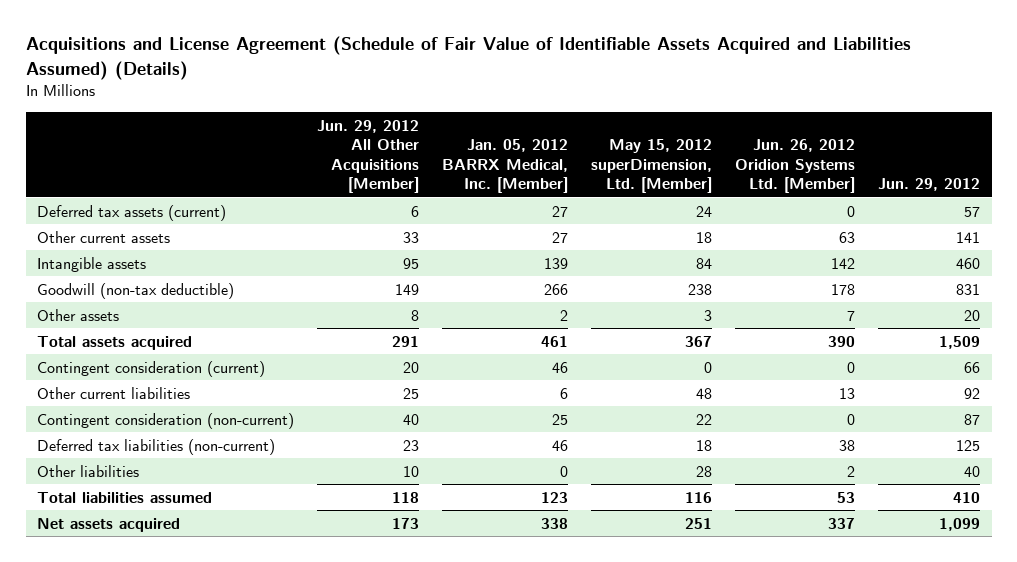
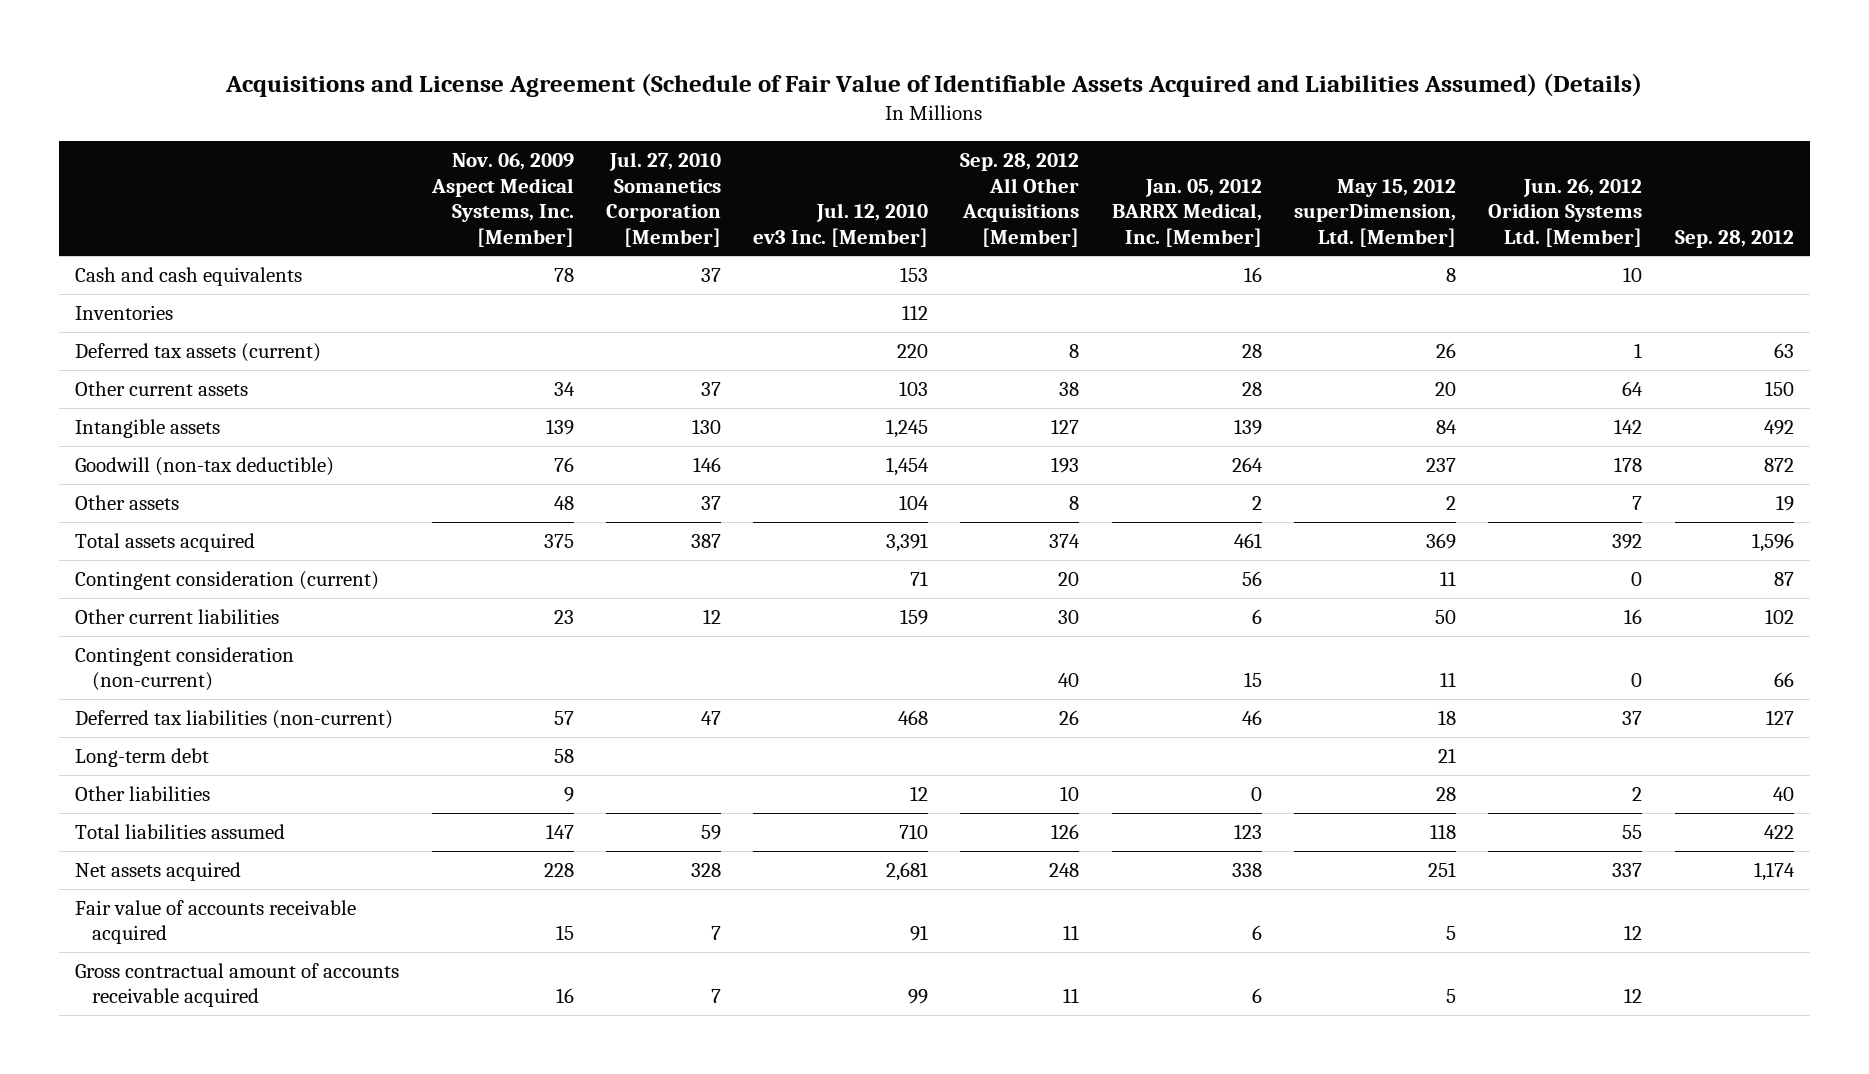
[317,119,420,194] Jun. 29, 2012 All Other Acquisitions [Member] -> none
[878,178,981,192] Jun. 29, 2012 -> none
none -> [430,153,574,247] Nov. 06, 2009 Aspect Medical Systems, Inc. [Member]
none -> [605,152,721,247] Jul. 27, 2010 Somanetics Corporation [Member]
none -> [753,203,929,247] Jul. 12, 2010 ev3 Inc. [Member]
none -> [960,153,1080,247] Sep. 28, 2012 All Other Acquisitions [Member]
none -> [1674,229,1794,248] Sep. 28, 2012
none -> [75,266,303,286] Cash and cash equivalents
none -> [75,304,174,320] Inventories
[552,205,569,217] 27 -> [1241,343,1262,358] 28
[696,205,713,217] 24 -> [1436,342,1457,358] 26
[847,205,856,217] 0 -> [1634,342,1643,358] 1
[552,231,569,243] 27 -> [1241,381,1262,396] 28
[696,231,713,243] 18 -> [1435,381,1457,396] 20
[839,231,856,243] 63 -> [1622,380,1644,396] 64
[544,283,569,295] 266 -> [1231,456,1263,472] 264
[688,283,713,295] 238 -> [1426,457,1457,472] 237
[704,309,713,321] 3 -> [1446,495,1457,510] 2
[685,335,713,347] 367 -> [1426,532,1457,549] 369
[828,335,856,347] 390 -> [1612,533,1643,549] 392
[552,361,569,373] 46 -> [1241,570,1262,586] 56
[704,361,713,373] 0 -> [1440,570,1457,586] 11
[696,387,713,399] 48 -> [1435,609,1457,624] 50
[839,387,856,399] 13 -> [1624,608,1643,624] 16
[552,413,569,425] 25 -> [1243,672,1262,688] 15
[696,413,713,425] 22 -> [1440,672,1457,688] 11
[839,439,856,451] 38 -> [1622,710,1643,725] 37
none -> [75,747,210,767] Long-term debt
[685,491,713,503] 116 -> [1430,823,1457,839] 118
[837,491,856,503] 53 -> [1622,824,1643,839] 55
none -> [75,899,357,945] Fair value of accounts receivable acquired
none -> [75,962,400,1008] Gross contractual amount of accounts receivable acquired

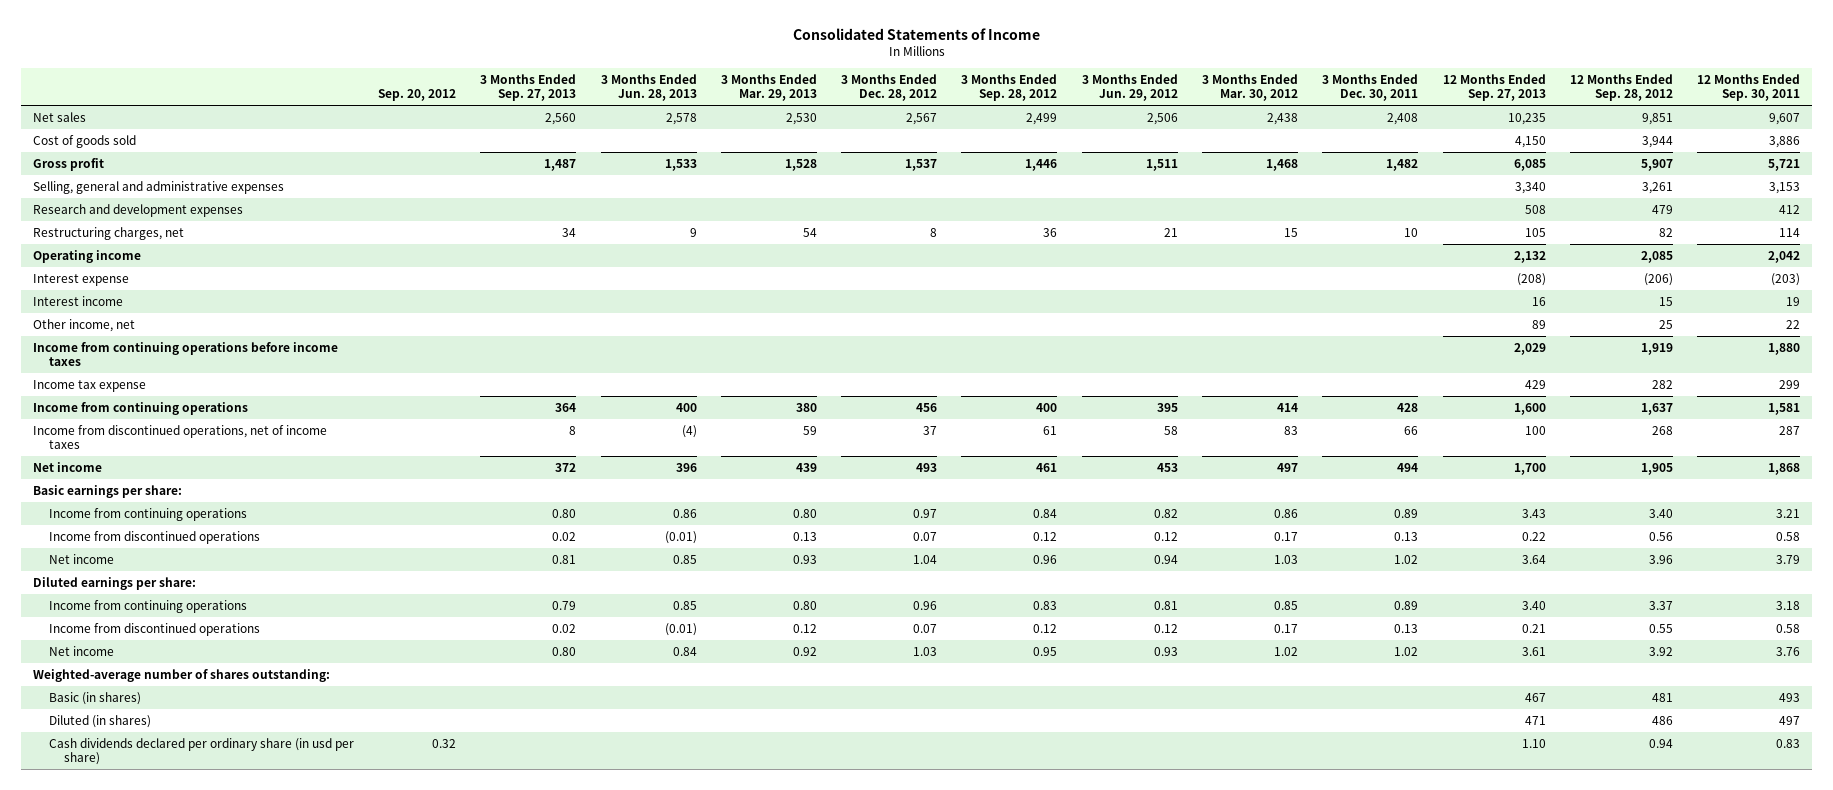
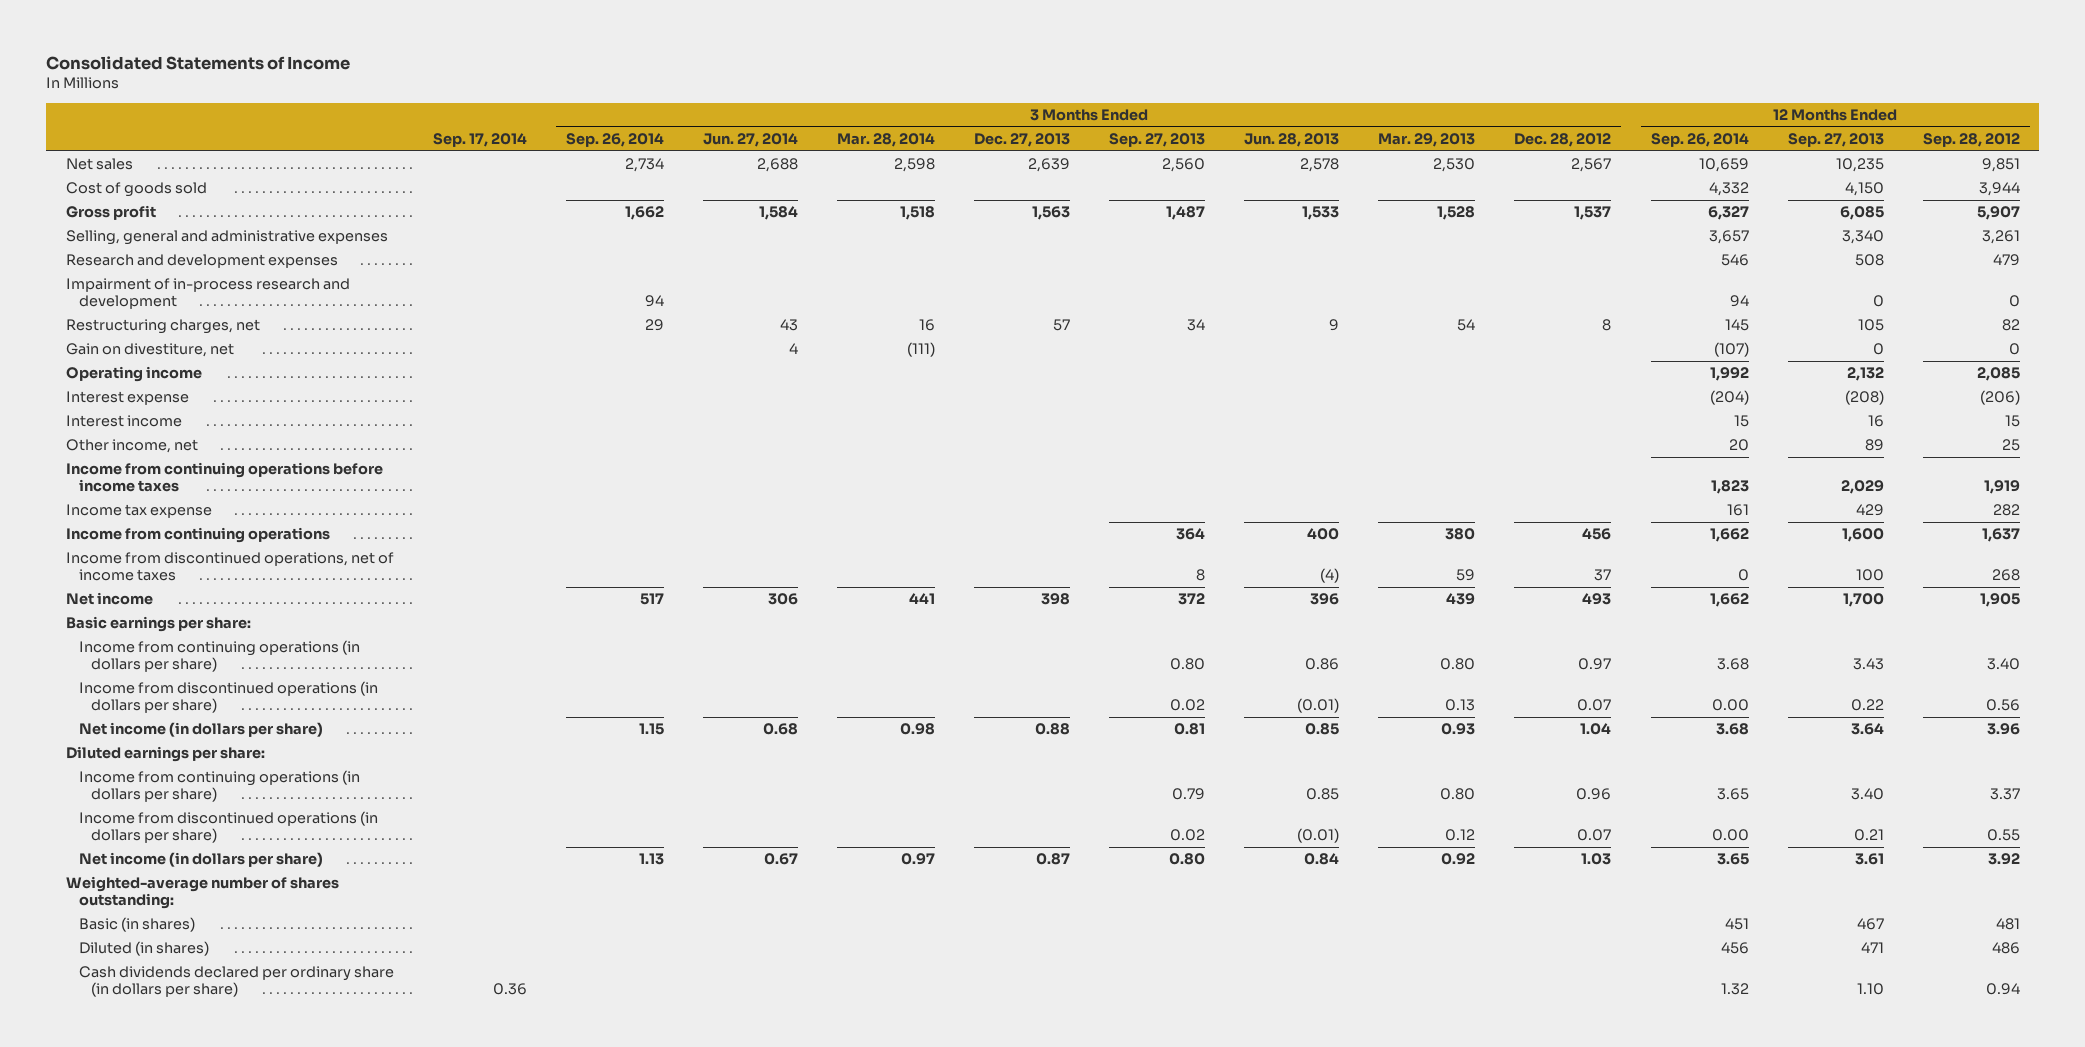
[378,89,457,102] Sep. 20, 2012 -> none
[961,74,1058,102] 3 Months Ended Sep. 28, 2012 -> none
[1081,74,1178,102] 3 Months Ended Jun. 29, 2012 -> none
[1202,74,1299,102] 3 Months Ended Mar. 30, 2012 -> none
[1322,74,1419,102] 3 Months Ended Dec. 30, 2011 -> none
[1697,74,1801,102] 12 Months Ended Sep. 30, 2011 -> none
none -> [432,133,527,148] Sep. 17, 2014
none -> [565,133,664,148] Sep. 26, 2014
none -> [702,133,798,148] Jun. 27, 2014
none -> [836,133,935,148] Mar. 28, 2014
none -> [974,133,1071,148] Dec. 27, 2013
none -> [1650,133,1749,148] Sep. 26, 2014
none -> [65,278,350,310] Impairment of in-process research and development
none -> [65,343,234,358] Gain on divestiture, net
[48,507,247,521] Income from continuing operations -> [78,640,360,673] Income from continuing operations (in dollars per share)
[48,530,260,544] Income from discontinued operations -> [78,681,378,714] Income from discontinued operations (in dollars per share)
[48,553,114,564] Net income -> [78,722,323,738] Net income (in dollars per share)
[48,599,247,613] Income from continuing operations -> [78,770,360,803] Income from continuing operations (in dollars per share)
[48,622,260,636] Income from discontinued operations -> [78,811,378,844] Income from discontinued operations (in dollars per share)
[48,645,114,656] Net income -> [78,852,323,868] Net income (in dollars per share)
[48,737,354,765] Cash dividends declared per ordinary share (in usd per share) -> [78,966,394,998] Cash dividends declared per ordinary share (in dollars per share)

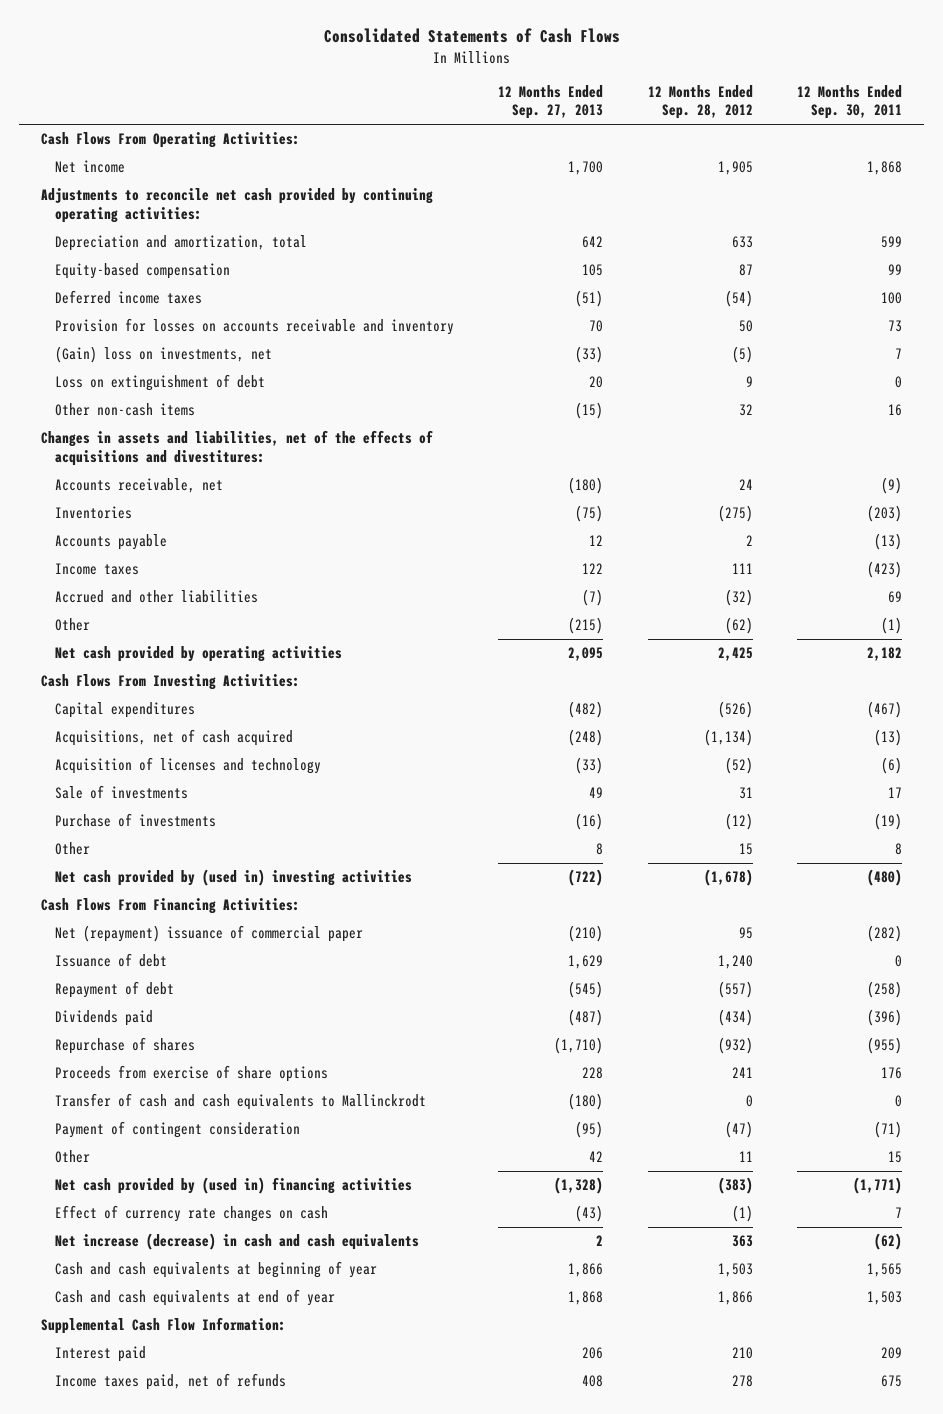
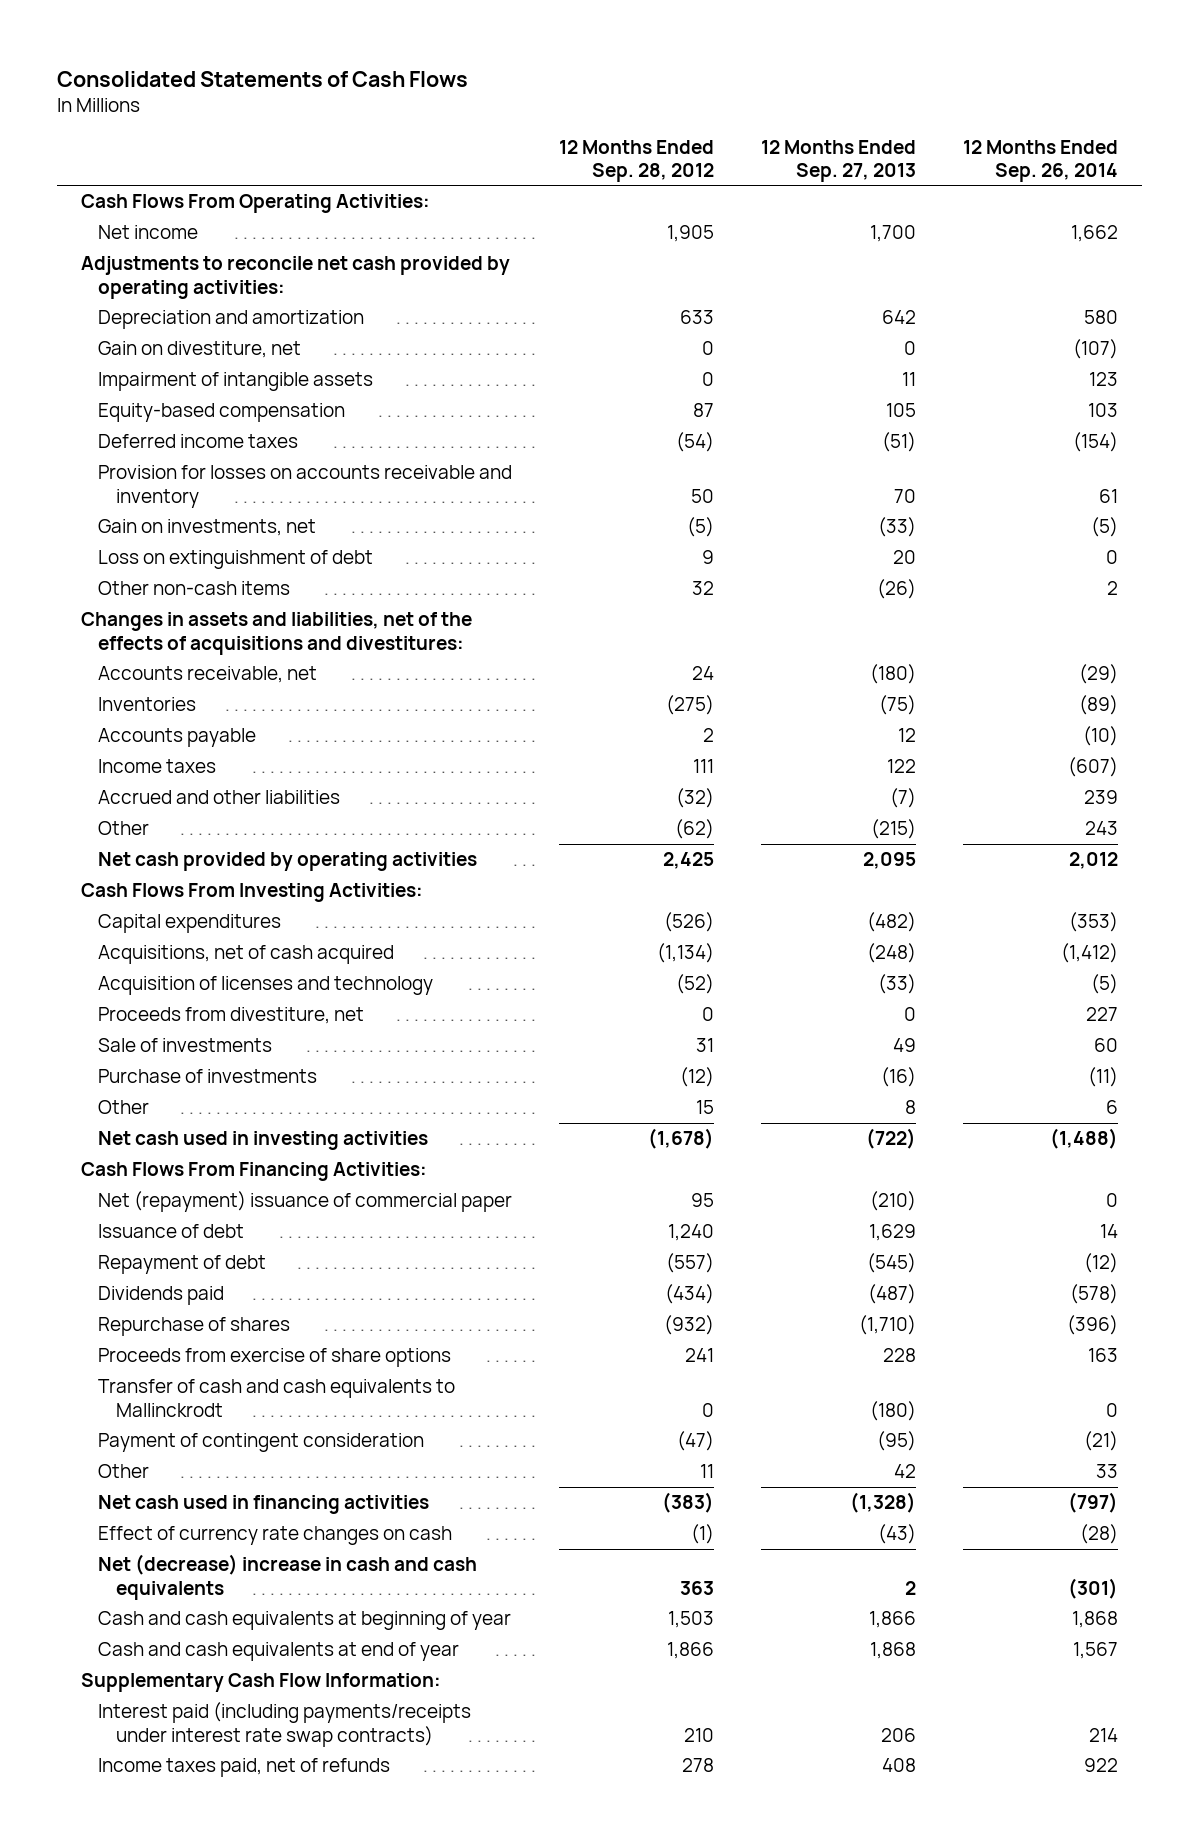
[796,84,902,120] 12 Months Ended Sep. 30, 2011 -> none
none -> [963,139,1119,182] 12 Months Ended Sep. 26, 2014
[41,188,434,223] Adjustments to reconcile net cash provided by continuing operating activities: -> [80,256,510,299] Adjustments to reconcile net cash provided by operating activities:
[55,235,308,252] Depreciation and amortization, total -> [98,310,365,330] Depreciation and amortization
none -> [98,341,302,359] Gain on divestiture, net
none -> [98,372,374,392] Impairment of intangible assets
[55,346,273,364] (Gain) loss on investments, net -> [98,519,317,537] Gain on investments, net
[575,402,604,420] (15) -> [877,579,917,600] (26)
none -> [98,1007,365,1025] Proceeds from divestiture, net
[55,869,413,887] Net cash provided by (used in) investing activities -> [98,1131,429,1151] Net cash used in investing activities
[55,1177,413,1195] Net cash provided by (used in) financing activities -> [98,1495,430,1515] Net cash used in financing activities
[55,1233,420,1251] Net increase (decrease) in cash and cash equivalents -> [98,1554,478,1600] Net (decrease) increase in cash and cash equivalents
[41,1317,287,1335] Supplemental Cash Flow Information: -> [80,1673,441,1693] Supplementary Cash Flow Information:
[55,1346,147,1363] Interest paid -> [98,1702,472,1747] Interest paid (including payments/receipts under interest rate swap contracts)

